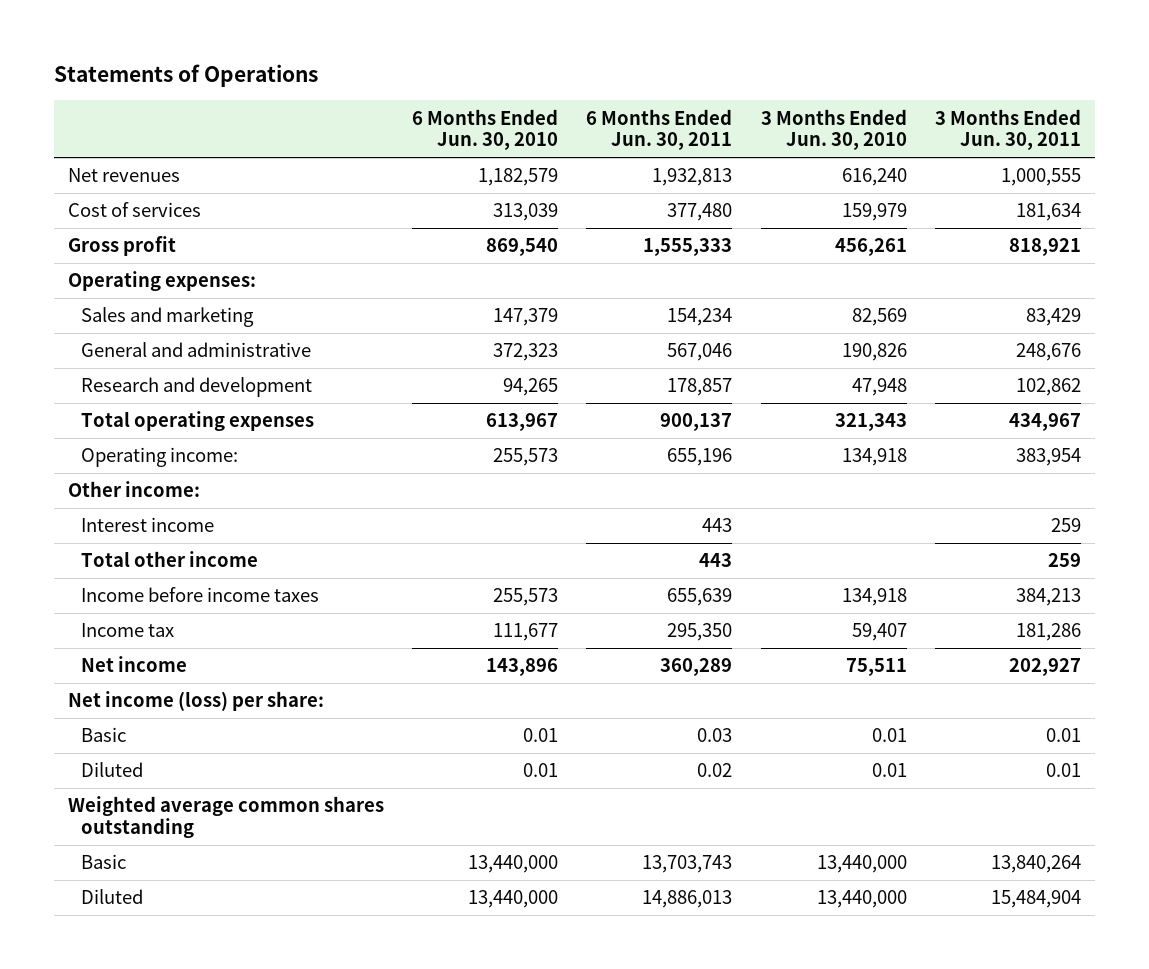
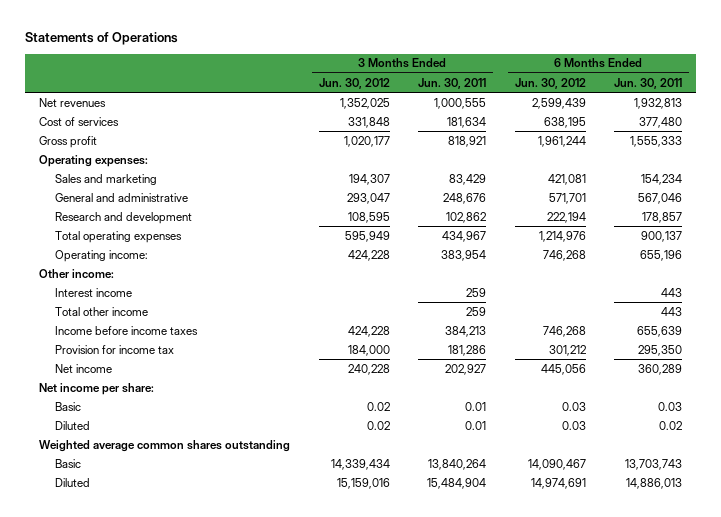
[412,108,559,151] 6 Months Ended Jun. 30, 2010 -> none
[760,108,907,151] 3 Months Ended Jun. 30, 2010 -> none
none -> [318,77,390,89] Jun. 30, 2012
none -> [514,77,586,89] Jun. 30, 2012
[81,623,175,638] Income tax -> [54,344,174,354] Provision for income tax
[67,691,324,712] Net income (loss) per share: -> [39,382,155,395] Net income per share:

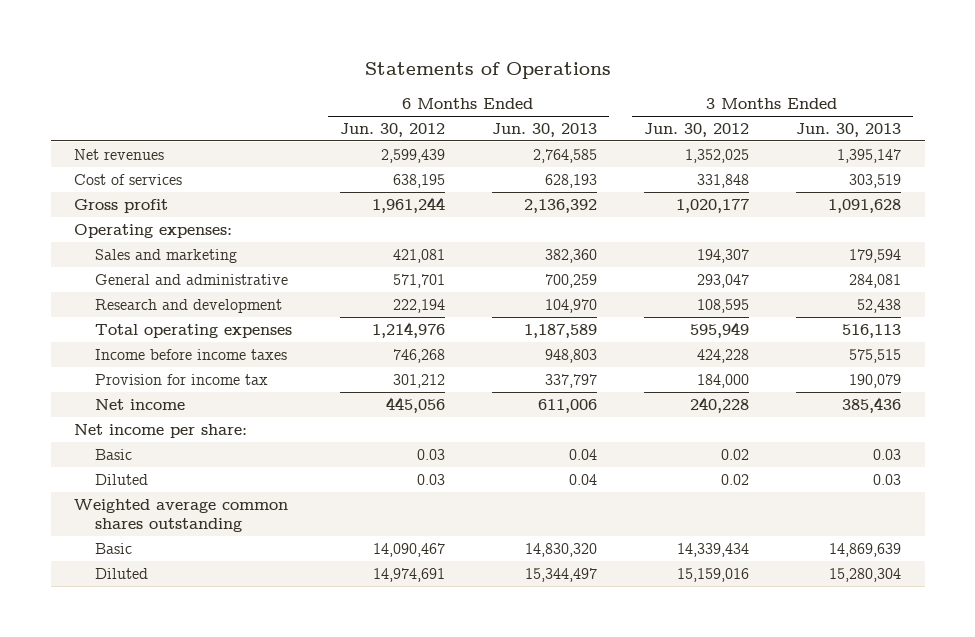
[418,77,487,89] Jun. 30, 2011 -> none
[614,77,683,89] Jun. 30, 2011 -> none
none -> [491,122,597,137] Jun. 30, 2013
none -> [796,122,902,137] Jun. 30, 2013
[54,249,148,262] Operating income: -> none
[39,268,115,278] Other income: -> none
[54,287,132,297] Interest income -> none
[54,306,148,316] Total other income -> none

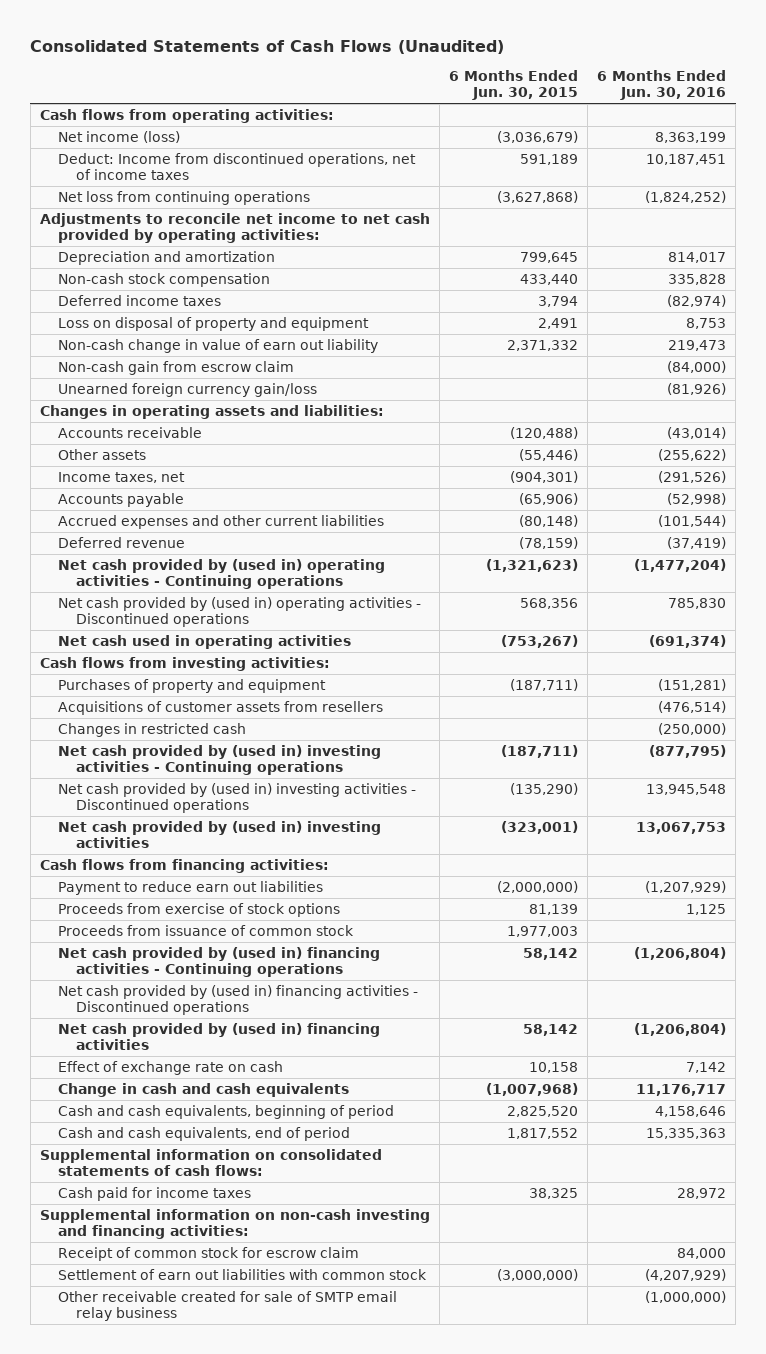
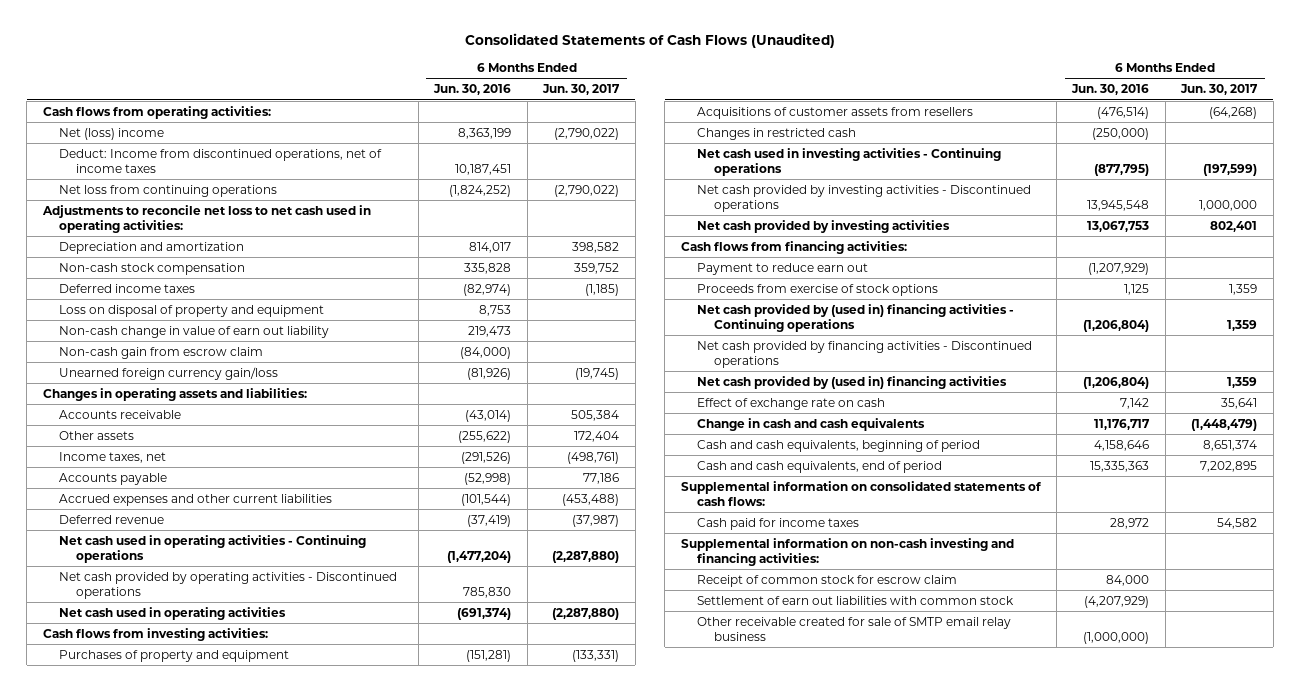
[449,70,579,101] 6 Months Ended Jun. 30, 2015 -> none
none -> [542,84,621,96] Jun. 30, 2017
[57,130,180,143] Net income (loss) -> [59,127,165,140] Net (loss) income
[39,212,430,244] Adjustments to reconcile net income to net cash provided by operating activities: -> [41,204,371,233] Adjustments to reconcile net loss to net cash used in operating activities:
[57,558,385,590] Net cash provided by (used in) operating activities - Continuing operations -> [59,534,367,563] Net cash used in operating activities - Continuing operations
[57,596,421,628] Net cash provided by (used in) operating activities - Discontinued operations -> [59,571,398,599] Net cash provided by operating activities - Discontinued operations
[57,744,381,776] Net cash provided by (used in) investing activities - Continuing operations -> [697,147,1002,176] Net cash used in investing activities - Continuing operations
[57,782,416,814] Net cash provided by (used in) investing activities - Discontinued operations -> [697,184,1032,212] Net cash provided by investing activities - Discontinued operations
[57,820,381,849] Net cash provided by (used in) investing activities -> [697,219,951,233] Net cash provided by investing activities
[57,880,323,895] Payment to reduce earn out liabilities -> [697,262,869,275] Payment to reduce earn out
[57,924,354,936] Proceeds from issuance of common stock -> none
[57,984,418,1016] Net cash provided by (used in) financing activities - Discontinued operations -> [697,340,1033,368] Net cash provided by financing activities - Discontinued operations

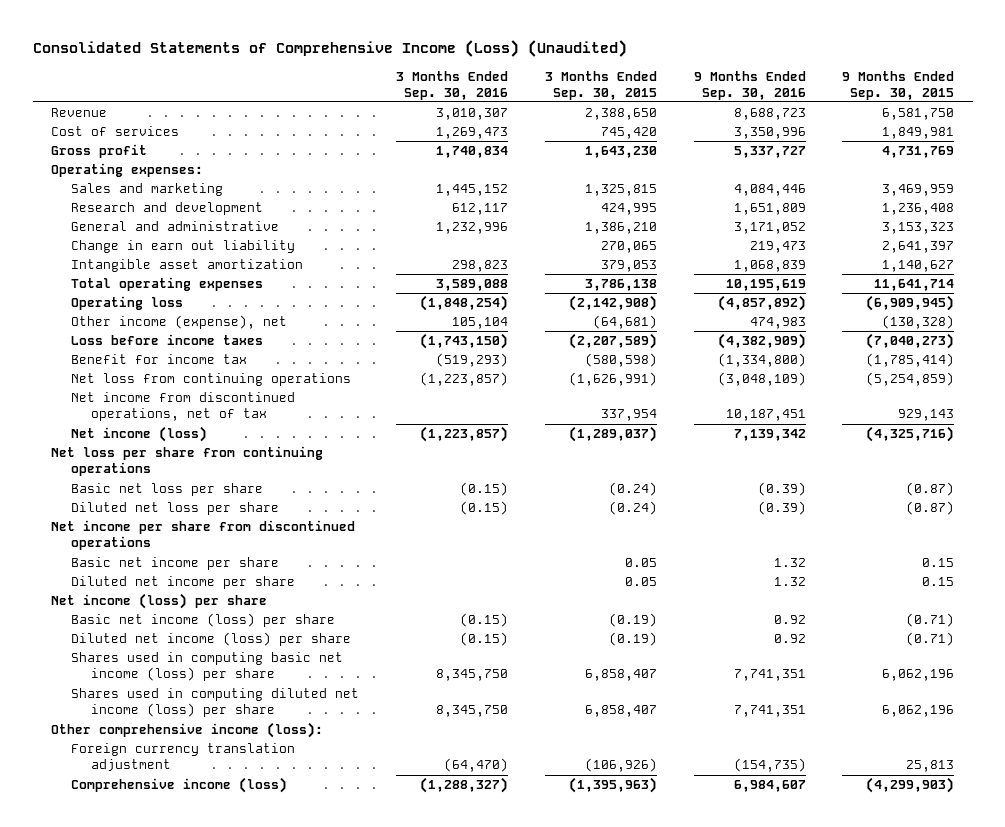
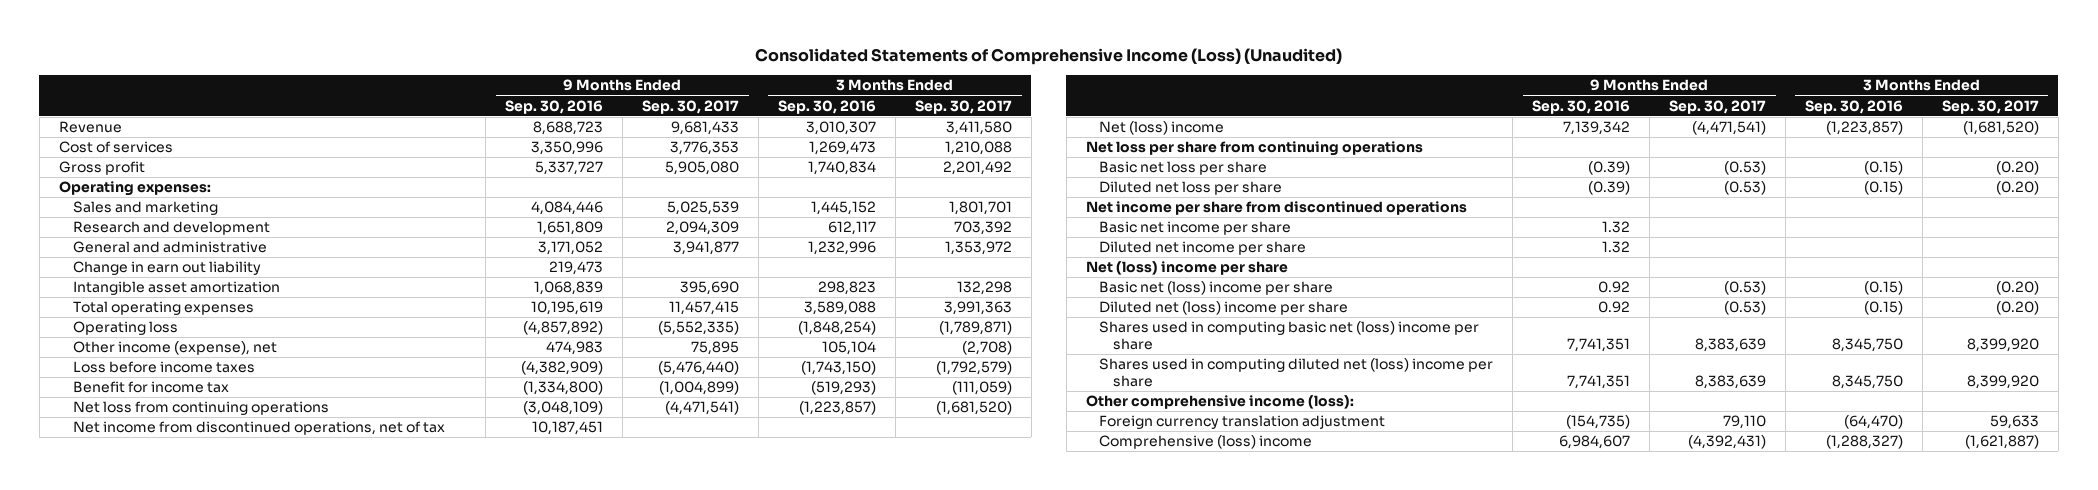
[544,70,657,100] 3 Months Ended Sep. 30, 2015 -> none
[842,70,955,100] 9 Months Ended Sep. 30, 2015 -> none
none -> [642,99,740,114] Sep. 30, 2017
none -> [914,99,1012,114] Sep. 30, 2017
[71,426,208,443] Net income (loss) -> [1099,121,1225,136] Net (loss) income
[50,593,267,610] Net income (loss) per share -> [1085,261,1288,276] Net (loss) income per share
[71,613,336,628] Basic net income (loss) per share -> [1099,281,1334,296] Basic net (loss) income per share
[71,632,352,647] Diluted net income (loss) per share -> [1099,301,1349,316] Diluted net (loss) income per share
[71,652,344,682] Shares used in computing basic net income (loss) per share -> [1099,321,1480,351] Shares used in computing basic net (loss) income per share
[71,688,360,718] Shares used in computing diluted net income (loss) per share -> [1099,358,1494,388] Shares used in computing diluted net (loss) income per share
[71,777,288,794] Comprehensive income (loss) -> [1099,435,1313,450] Comprehensive (loss) income

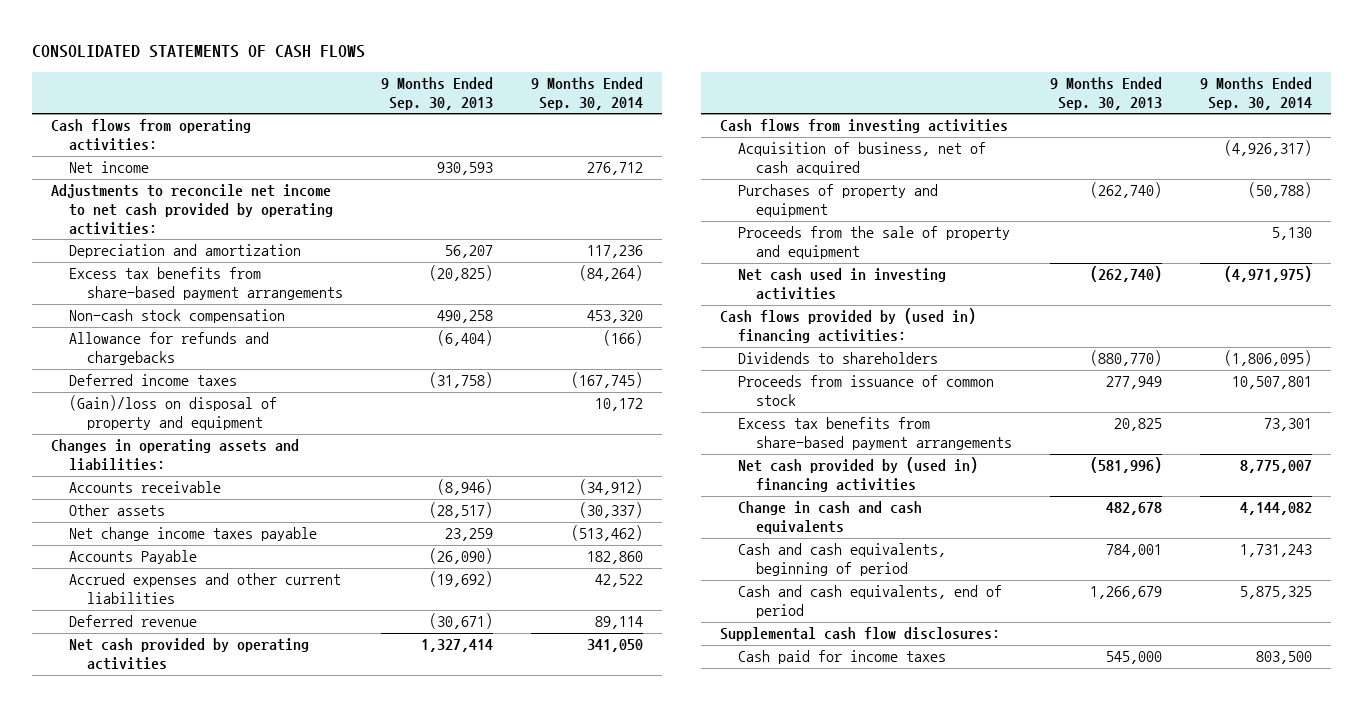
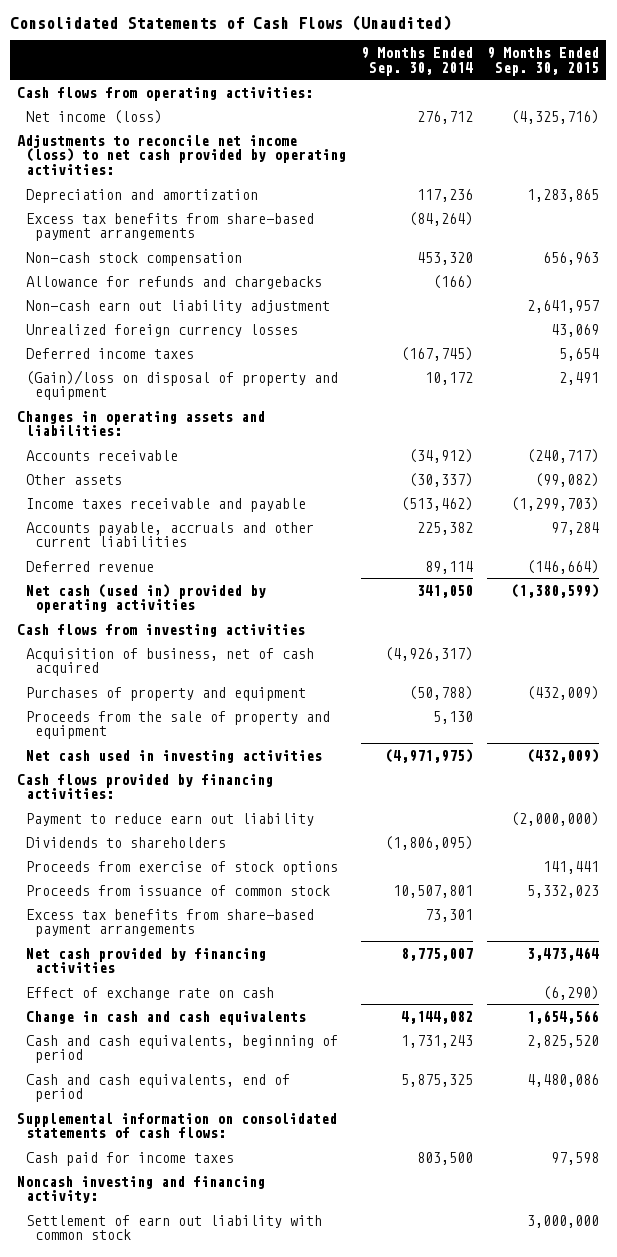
[32,45,366,59] CONSOLIDATED STATEMENTS OF CASH FLOWS -> [10,14,452,31] Consolidated Statements of Cash Flows (Unaudited)
[381,76,494,110] 9 Months Ended Sep. 30, 2013 -> none
none -> [487,46,600,76] 9 Months Ended Sep. 30, 2015
[69,161,150,174] Net income -> [26,109,163,124] Net income (loss)
[51,184,334,235] Adjustments to reconcile net income to net cash provided by operating activities: -> [17,134,347,176] Adjustments to reconcile net income (loss) to net cash provided by operating activities:
none -> [26,299,331,313] Non-cash earn out liability adjustment
none -> [26,323,299,337] Unrealized foreign currency losses
[69,550,198,565] Accounts Payable -> none
[69,527,318,542] Net change income taxes payable -> [26,497,307,512] Income taxes receivable and payable
[69,573,342,605] Accrued expenses and other current liabilities -> [26,521,315,548] Accounts payable, accruals and other current liabilities
[595,574,644,588] 42,522 -> [416,521,473,535] 225,382
[69,638,310,671] Net cash provided by operating activities -> [26,583,267,614] Net cash (used in) provided by operating activities
[719,308,976,344] Cash flows provided by (used in) financing activities: -> [17,773,274,800] Cash flows provided by financing activities:
none -> [26,812,315,826] Payment to reduce earn out liability
none -> [26,860,339,875] Proceeds from exercise of stock options
[737,457,978,493] Net cash provided by (used in) financing activities -> [26,947,267,974] Net cash provided by financing activities
none -> [26,986,275,1000] Effect of exchange rate on cash
[719,627,1000,642] Supplemental cash flow disclosures: -> [17,1112,338,1139] Supplemental information on consolidated statements of cash flows:
none -> [17,1175,266,1204] Noncash investing and financing activity:
none -> [26,1214,323,1241] Settlement of earn out liability with common stock

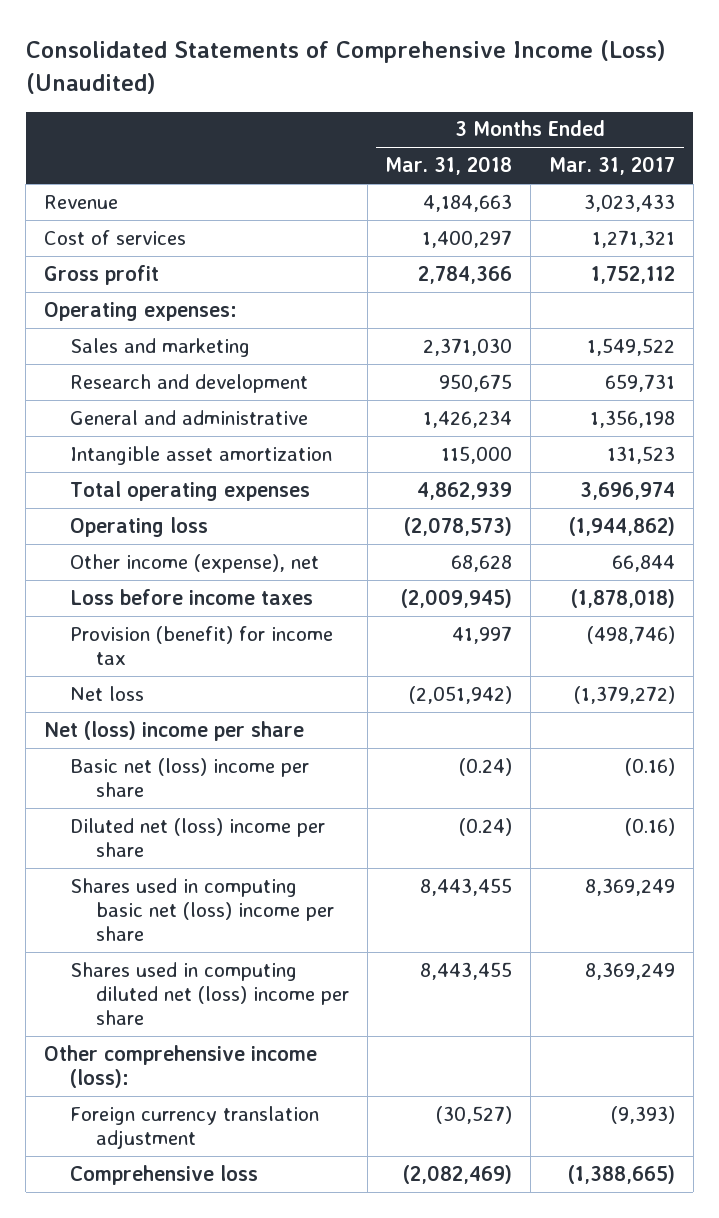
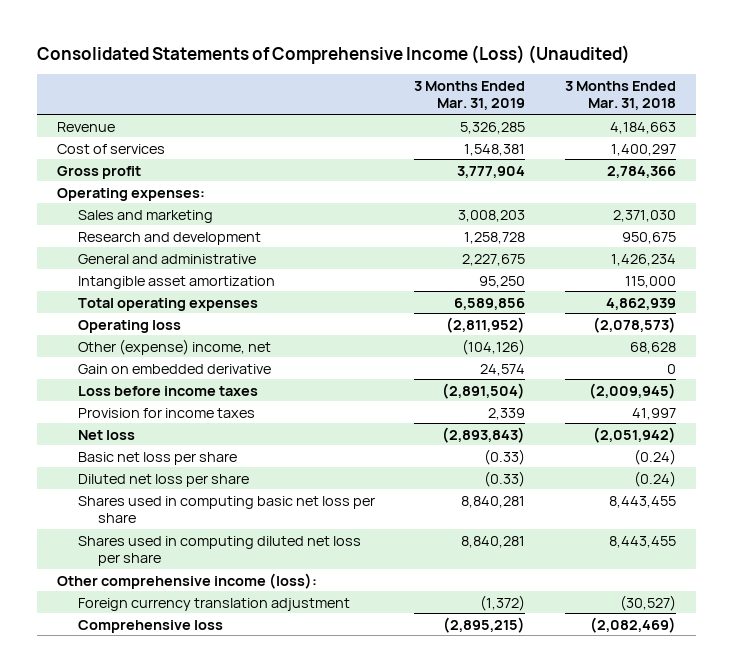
[548,156,675,176] Mar. 31, 2017 -> none
none -> [414,80,526,111] 3 Months Ended Mar. 31, 2019
[69,553,319,573] Other income (expense), net -> [77,338,271,355] Other (expense) income, net
none -> [77,363,271,374] Gain on embedded derivative
[69,625,333,666] Provision (benefit) for income tax -> [77,407,255,418] Provision for income taxes
[44,720,305,741] Net (loss) income per share -> none
[69,757,309,798] Basic net (loss) income per share -> [77,451,237,465] Basic net loss per share
[69,817,325,858] Diluted net (loss) income per share -> [77,473,249,487] Diluted net loss per share
[69,877,334,942] Shares used in computing basic net (loss) income per share -> [77,495,375,523] Shares used in computing basic net loss per share
[69,961,349,1026] Shares used in computing diluted net (loss) income per share -> [77,535,361,566] Shares used in computing diluted net loss per share

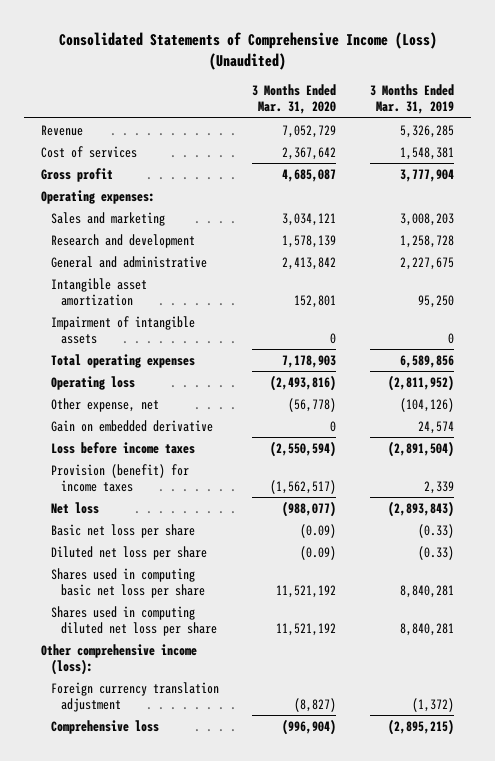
[564,80,676,111] 3 Months Ended Mar. 31, 2018 -> none
none -> [252,83,337,115] 3 Months Ended Mar. 31, 2020
none -> [50,315,195,345] Impairment of intangible assets
[77,338,271,355] Other (expense) income, net -> [50,397,159,412] Other expense, net
[77,407,255,418] Provision for income taxes -> [50,463,189,493] Provision (benefit) for income taxes

